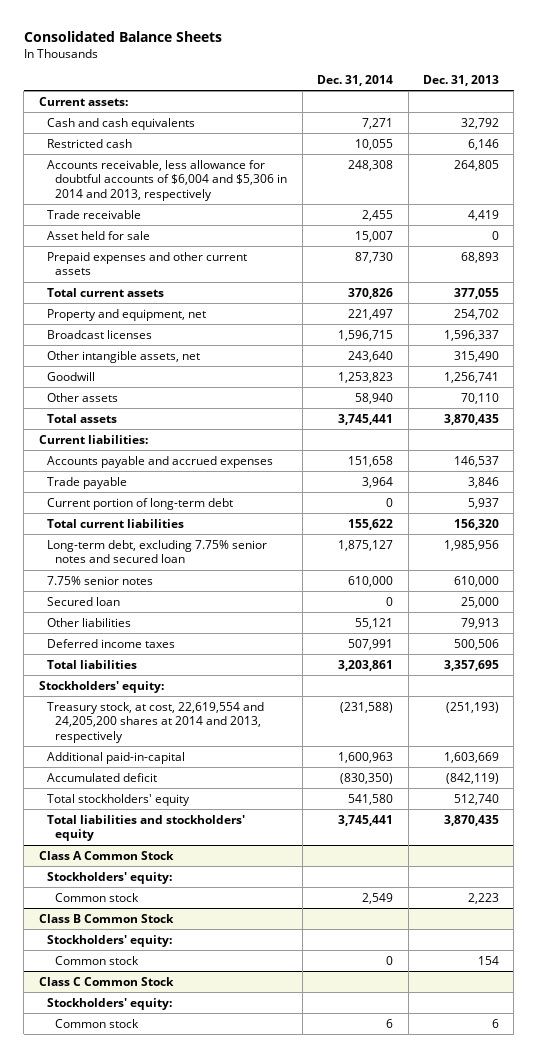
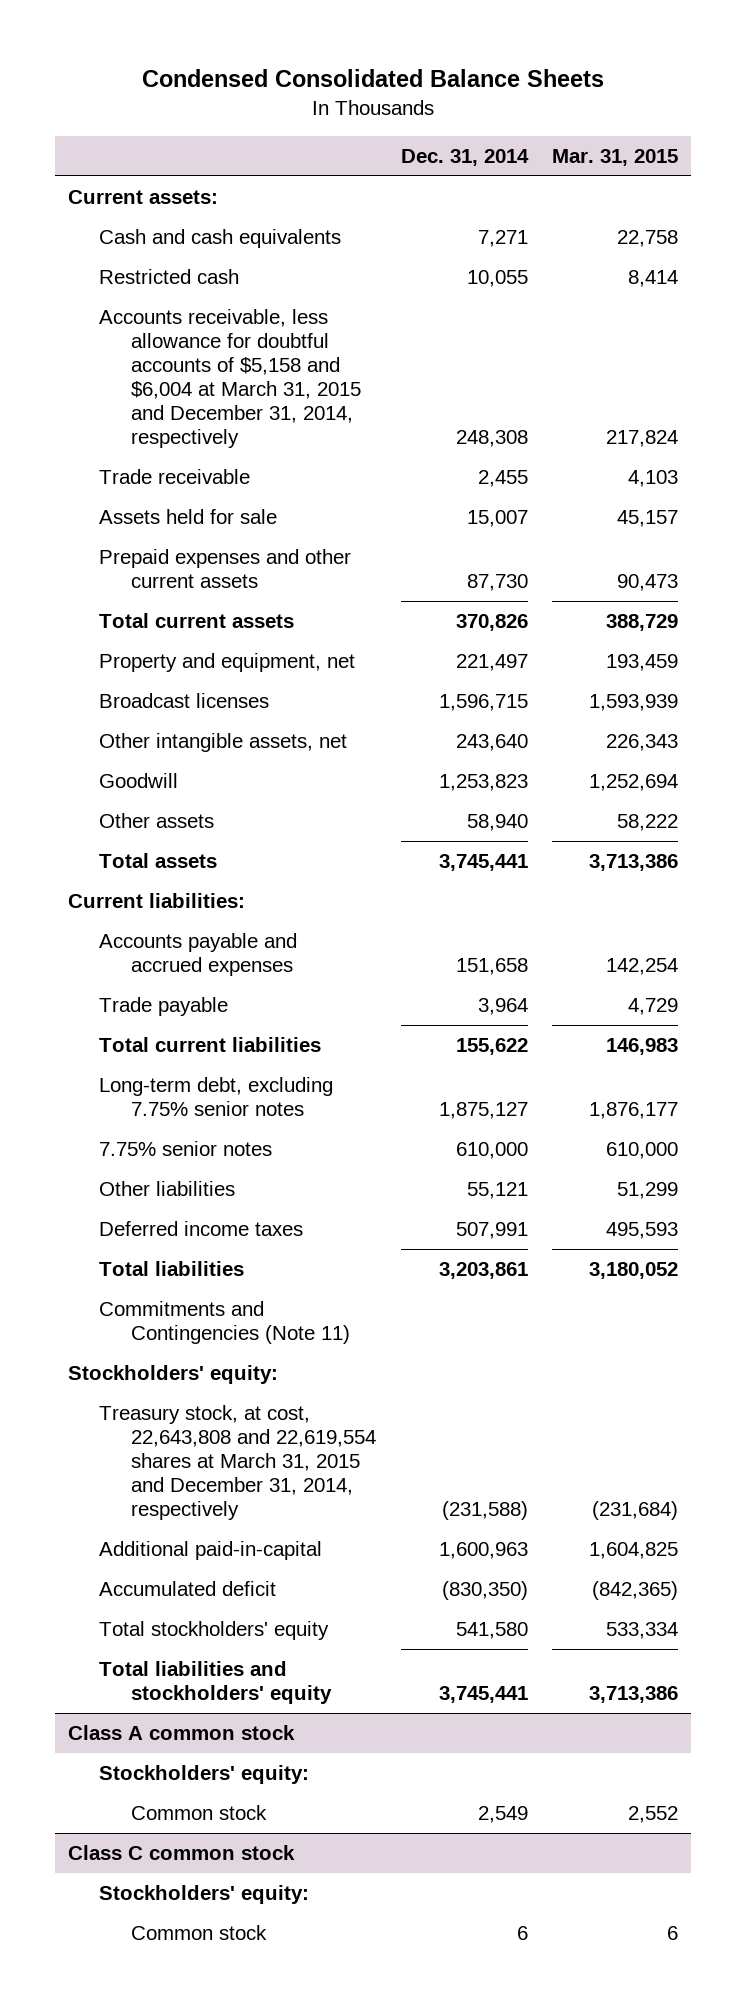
[23,31,222,43] Consolidated Balance Sheets -> [141,69,604,88] Condensed Consolidated Balance Sheets
[422,74,499,86] Dec. 31, 2013 -> none
none -> [552,148,679,166] Mar. 31, 2015
[47,159,288,201] Accounts receivable, less allowance for doubtful accounts of $6,004 and $5,306 in 2014 and 2013, respectively -> [99,309,361,448] Accounts receivable, less allowance for doubtful accounts of $5,158 and $6,004 at March 31, 2015 and December 31, 2014, respectively
[47,230,151,240] Asset held for sale -> [99,509,278,525] Assets held for sale
[47,497,234,510] Current portion of long-term debt -> none
[47,539,268,564] Long-term debt, excluding 7.75% senior notes and secured loan -> [99,1077,334,1117] Long-term debt, excluding 7.75% senior notes
[47,596,121,606] Secured loan -> none
none -> [99,1301,350,1345] Commitments and Contingencies (Note 11)
[47,701,265,743] Treasury stock, at cost, 22,619,554 and 24,205,200 shares at 2014 and 2013, respectively -> [99,1405,376,1520] Treasury stock, at cost, 22,643,808 and 22,619,554 shares at March 31, 2015 and December 31, 2014, respectively
[38,850,174,860] Class A Common Stock -> [67,1725,295,1741] Class A common stock
[38,913,174,923] Class B Common Stock -> none
[47,934,173,947] Stockholders' equity: -> none
[55,955,140,965] Common stock -> none
[38,976,174,986] Class C Common Stock -> [67,1845,295,1861] Class C common stock

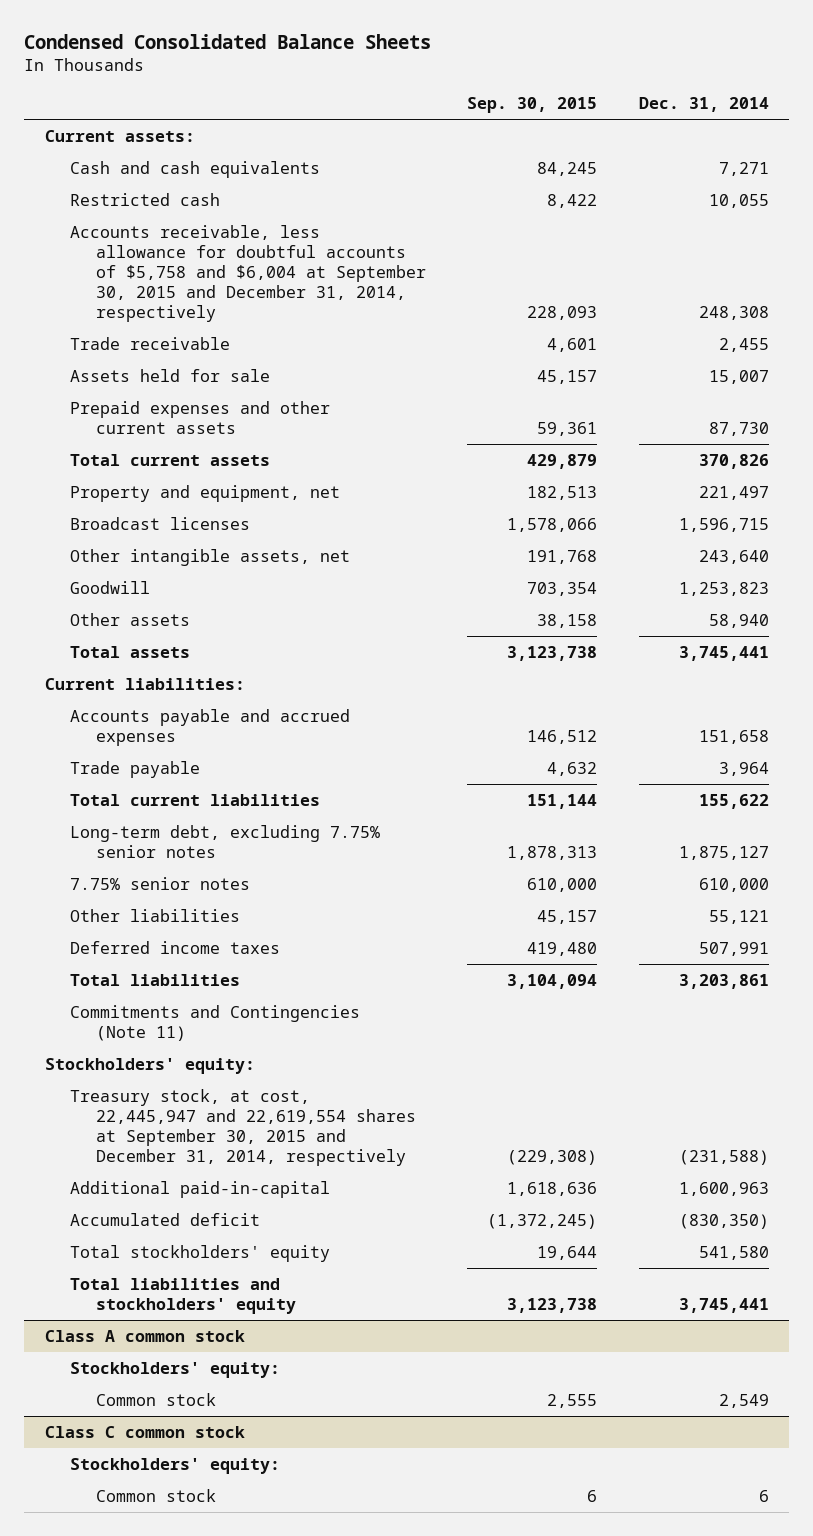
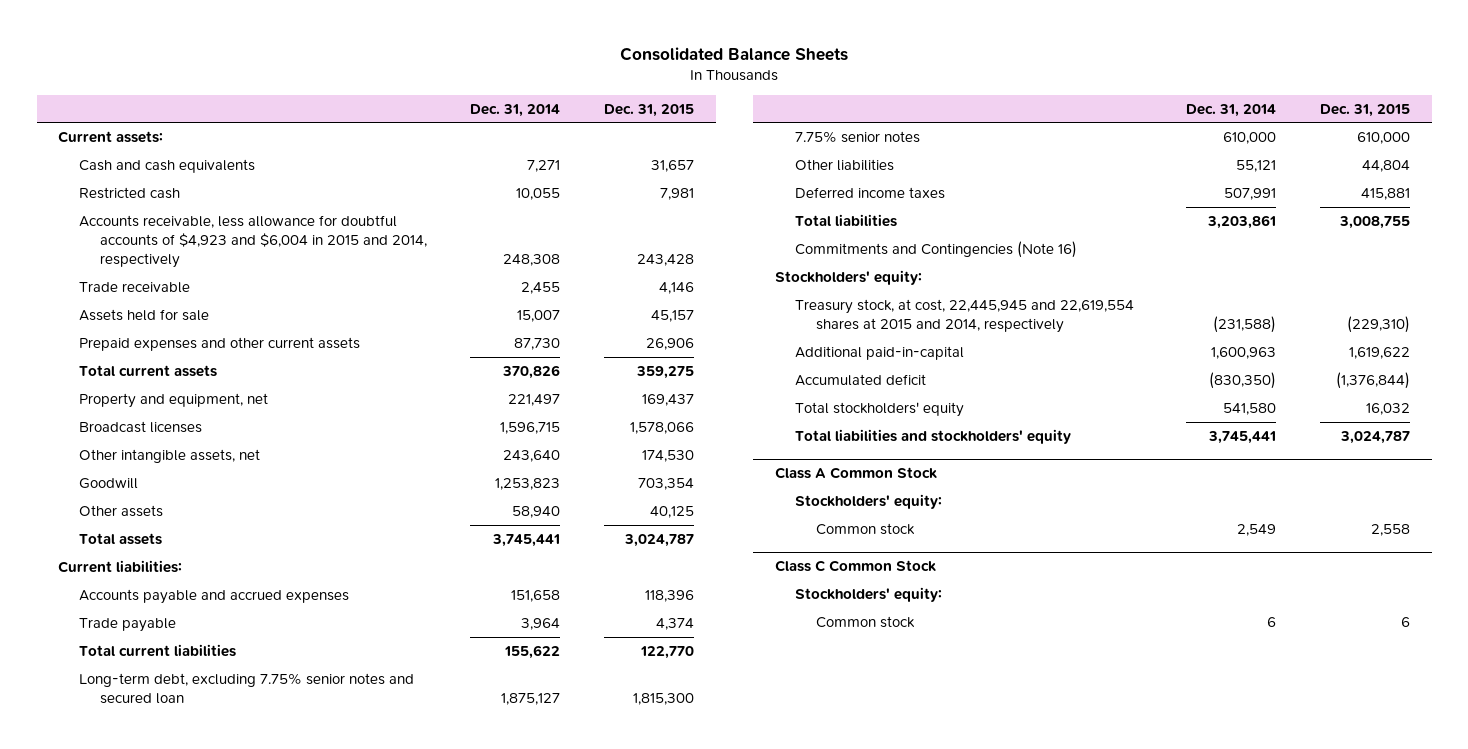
[23,34,431,50] Condensed Consolidated Balance Sheets -> [620,46,849,61] Consolidated Balance Sheets
[467,97,598,114] Sep. 30, 2015 -> none
none -> [603,103,694,117] Dec. 31, 2015
[70,224,426,322] Accounts receivable, less allowance for doubtful accounts of $5,758 and $6,004 at September 30, 2015 and December 31, 2014, respectively -> [79,214,427,269] Accounts receivable, less allowance for doubtful accounts of $4,923 and $6,004 in 2015 and 2014, respectively
[70,824,381,858] Long-term debt, excluding 7.75% senior notes -> [79,672,415,704] Long-term debt, excluding 7.75% senior notes and secured loan
[70,1004,361,1041] Commitments and Contingencies (Note 11) -> [795,240,1078,258] Commitments and Contingencies (Note 16)
[70,1088,416,1166] Treasury stock, at cost, 22,445,947 and 22,619,554 shares at September 30, 2015 and December 31, 2014, respectively -> [795,298,1135,333] Treasury stock, at cost, 22,445,945 and 22,619,554 shares at 2015 and 2014, respectively
[44,1329,245,1342] Class A common stock -> [774,467,937,480] Class A Common Stock
[44,1425,245,1438] Class C common stock -> [774,560,936,573] Class C Common Stock

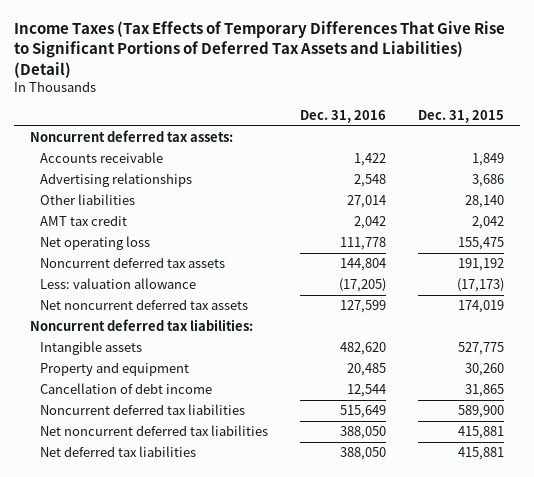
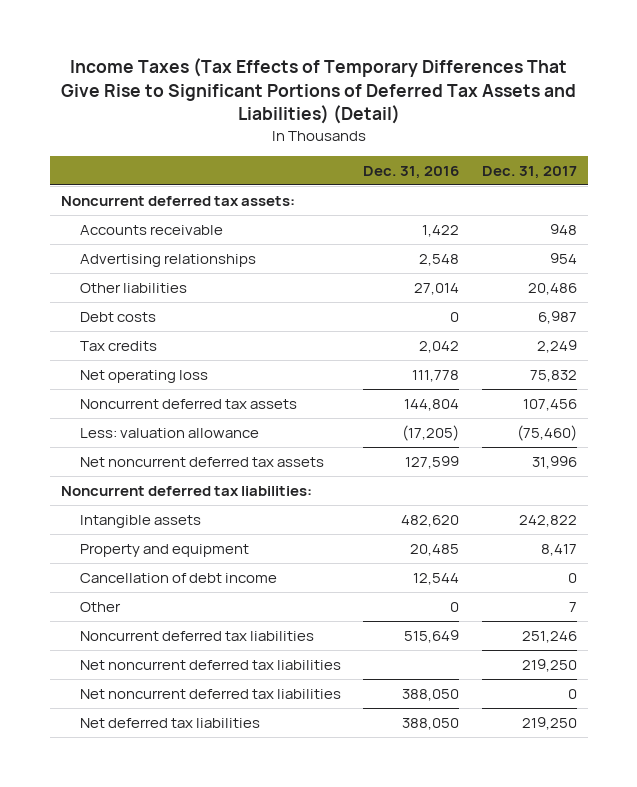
[417,110,504,124] Dec. 31, 2015 -> none
none -> [481,166,577,180] Dec. 31, 2017
none -> [79,311,156,322] Debt costs
[40,215,128,227] AMT tax credit -> [79,340,157,351] Tax credits
none -> [79,601,121,612] Other
none -> [79,659,341,670] Net noncurrent deferred tax liabilities

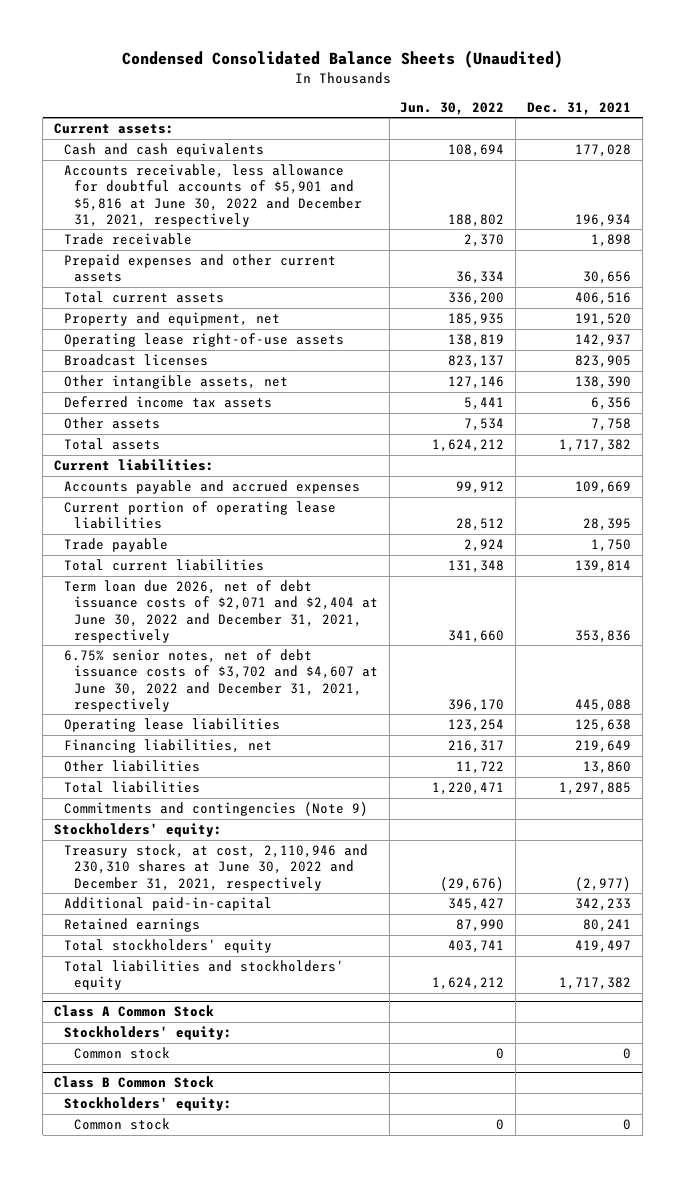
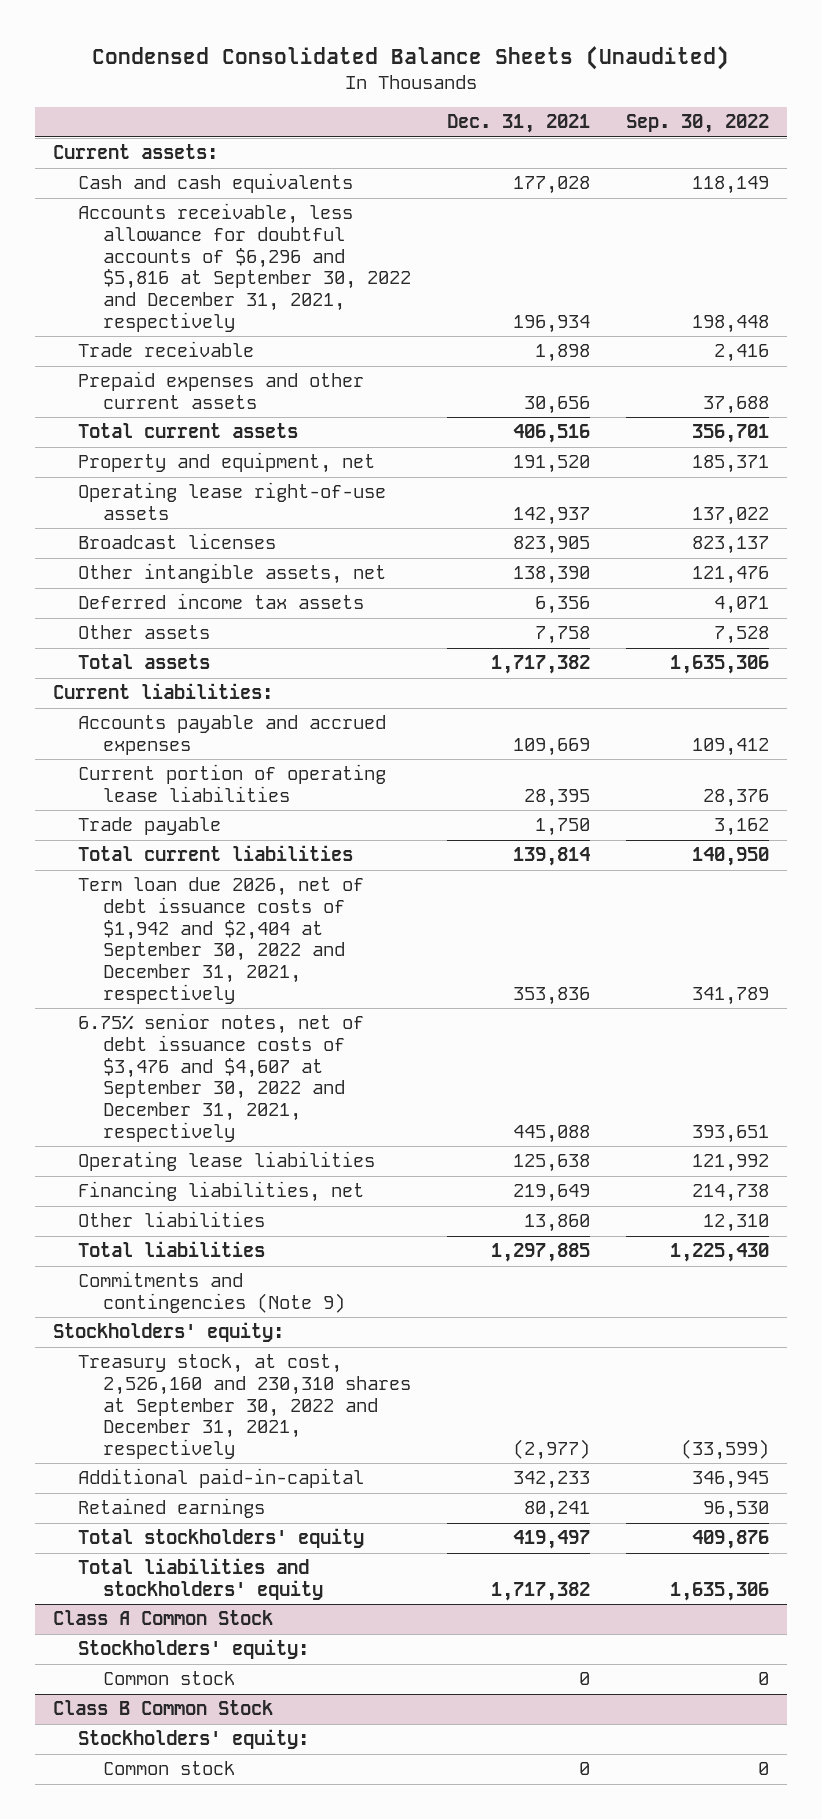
[400,101,505,115] Jun. 30, 2022 -> none
none -> [625,114,769,134] Sep. 30, 2022
[63,164,362,227] Accounts receivable, less allowance for doubtful accounts of $5,901 and $5,816 at June 30, 2022 and December 31, 2021, respectively -> [78,203,411,332] Accounts receivable, less allowance for doubtful accounts of $6,296 and $5,816 at September 30, 2022 and December 31, 2021, respectively
[63,580,378,643] Term loan due 2026, net of debt issuance costs of $2,071 and $2,404 at June 30, 2022 and December 31, 2021, respectively -> [78,877,365,1004] Term loan due 2026, net of debt issuance costs of $1,942 and $2,404 at September 30, 2022 and December 31, 2021, respectively
[63,649,378,712] 6.75% senior notes, net of debt issuance costs of $3,702 and $4,607 at June 30, 2022 and December 31, 2021, respectively -> [78,1013,365,1142] 6.75% senior notes, net of debt issuance costs of $3,476 and $4,607 at September 30, 2022 and December 31, 2021, respectively
[63,844,368,891] Treasury stock, at cost, 2,110,946 and 230,310 shares at June 30, 2022 and December 31, 2021, respectively -> [78,1354,411,1459] Treasury stock, at cost, 2,526,160 and 230,310 shares at September 30, 2022 and December 31, 2021, respectively

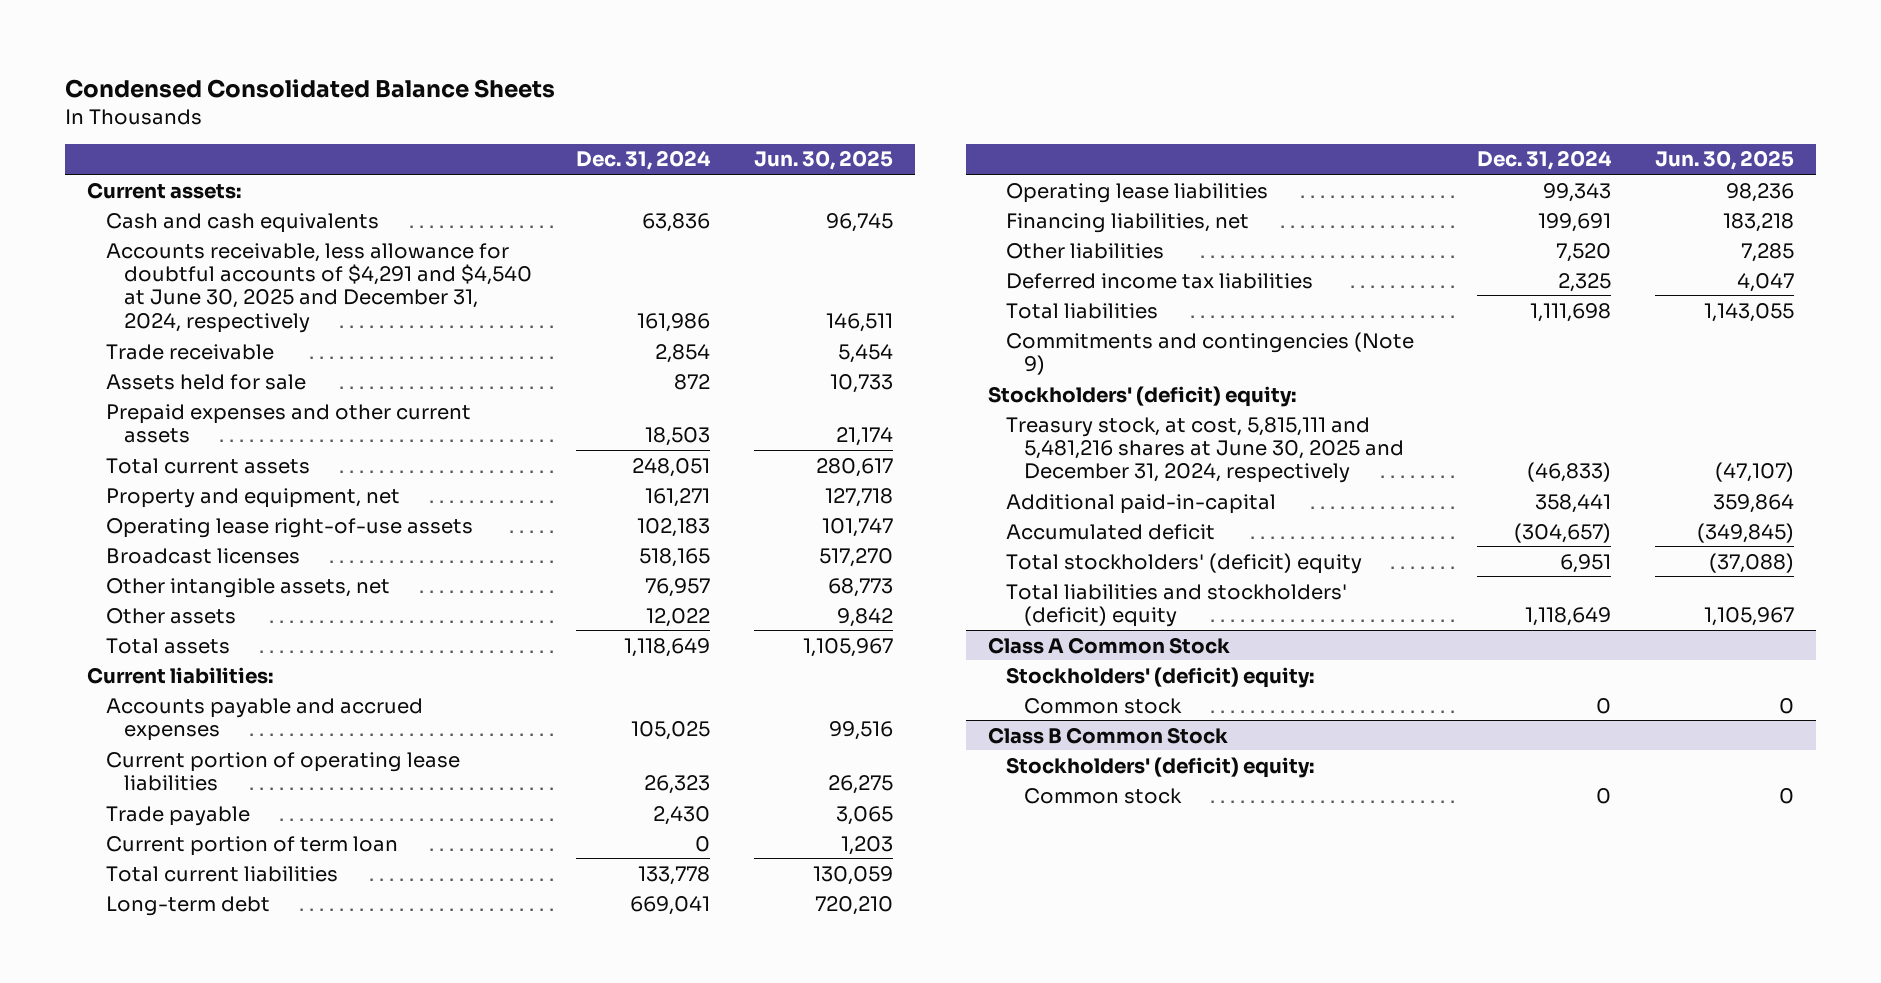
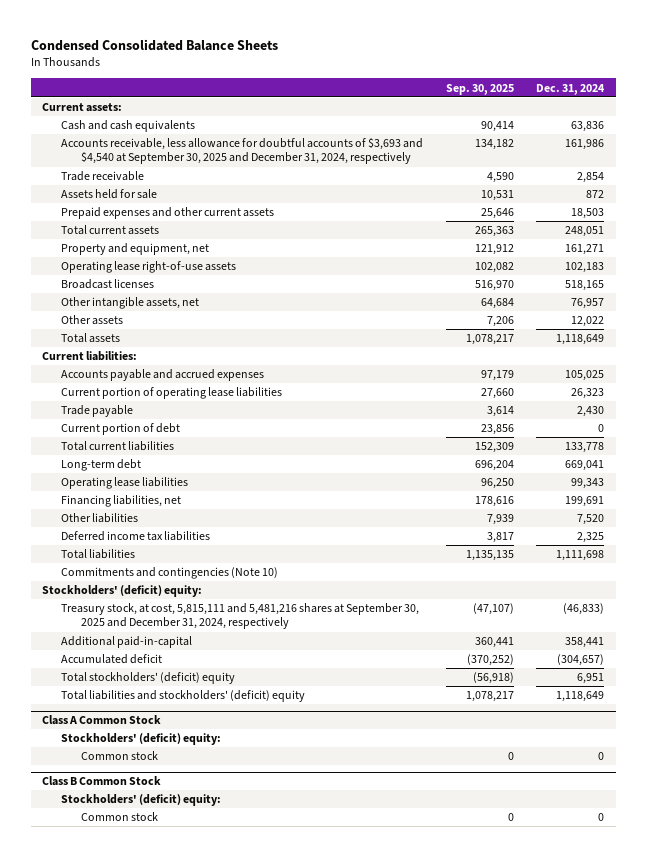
[754,150,894,171] Jun. 30, 2025 -> none
none -> [445,83,514,95] Sep. 30, 2025
[105,242,533,333] Accounts receivable, less allowance for doubtful accounts of $4,291 and $4,540 at June 30, 2025 and December 31, 2024, respectively -> [61,138,424,165] Accounts receivable, less allowance for doubtful accounts of $3,693 and $4,540 at September 30, 2025 and December 31, 2024, respectively
[105,835,398,856] Current portion of term loan -> [61,423,181,436] Current portion of debt
[1006,331,1415,375] Commitments and contingencies (Note 9) -> [61,567,279,580] Commitments and contingencies (Note 10)
[1006,416,1405,484] Treasury stock, at cost, 5,815,111 and 5,481,216 shares at June 30, 2025 and December 31, 2024, respectively -> [61,603,420,630] Treasury stock, at cost, 5,815,111 and 5,481,216 shares at September 30, 2025 and December 31, 2024, respectively

